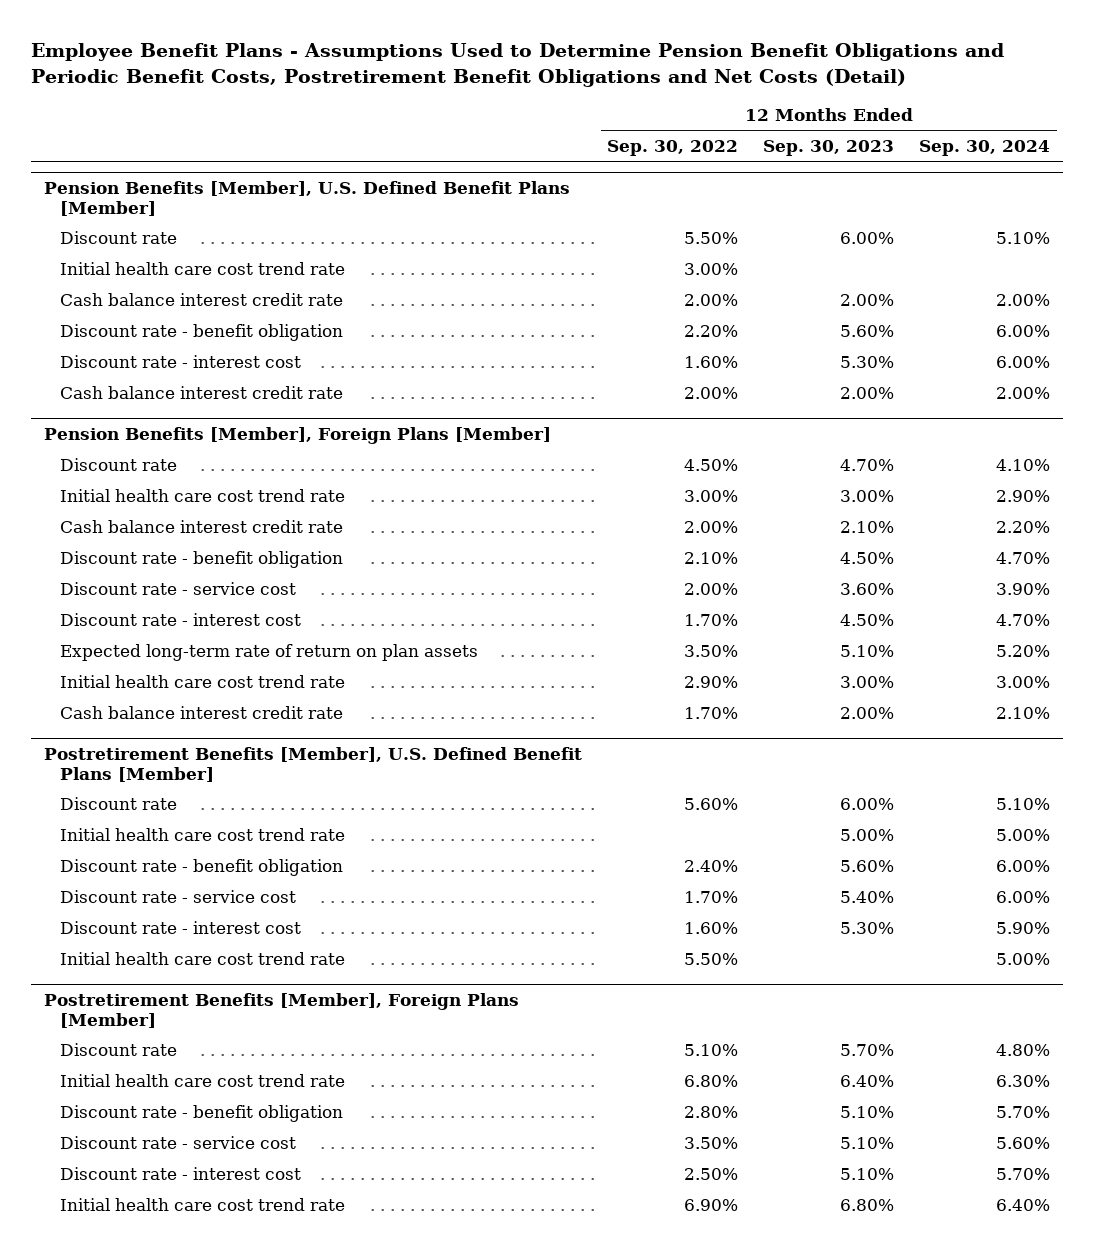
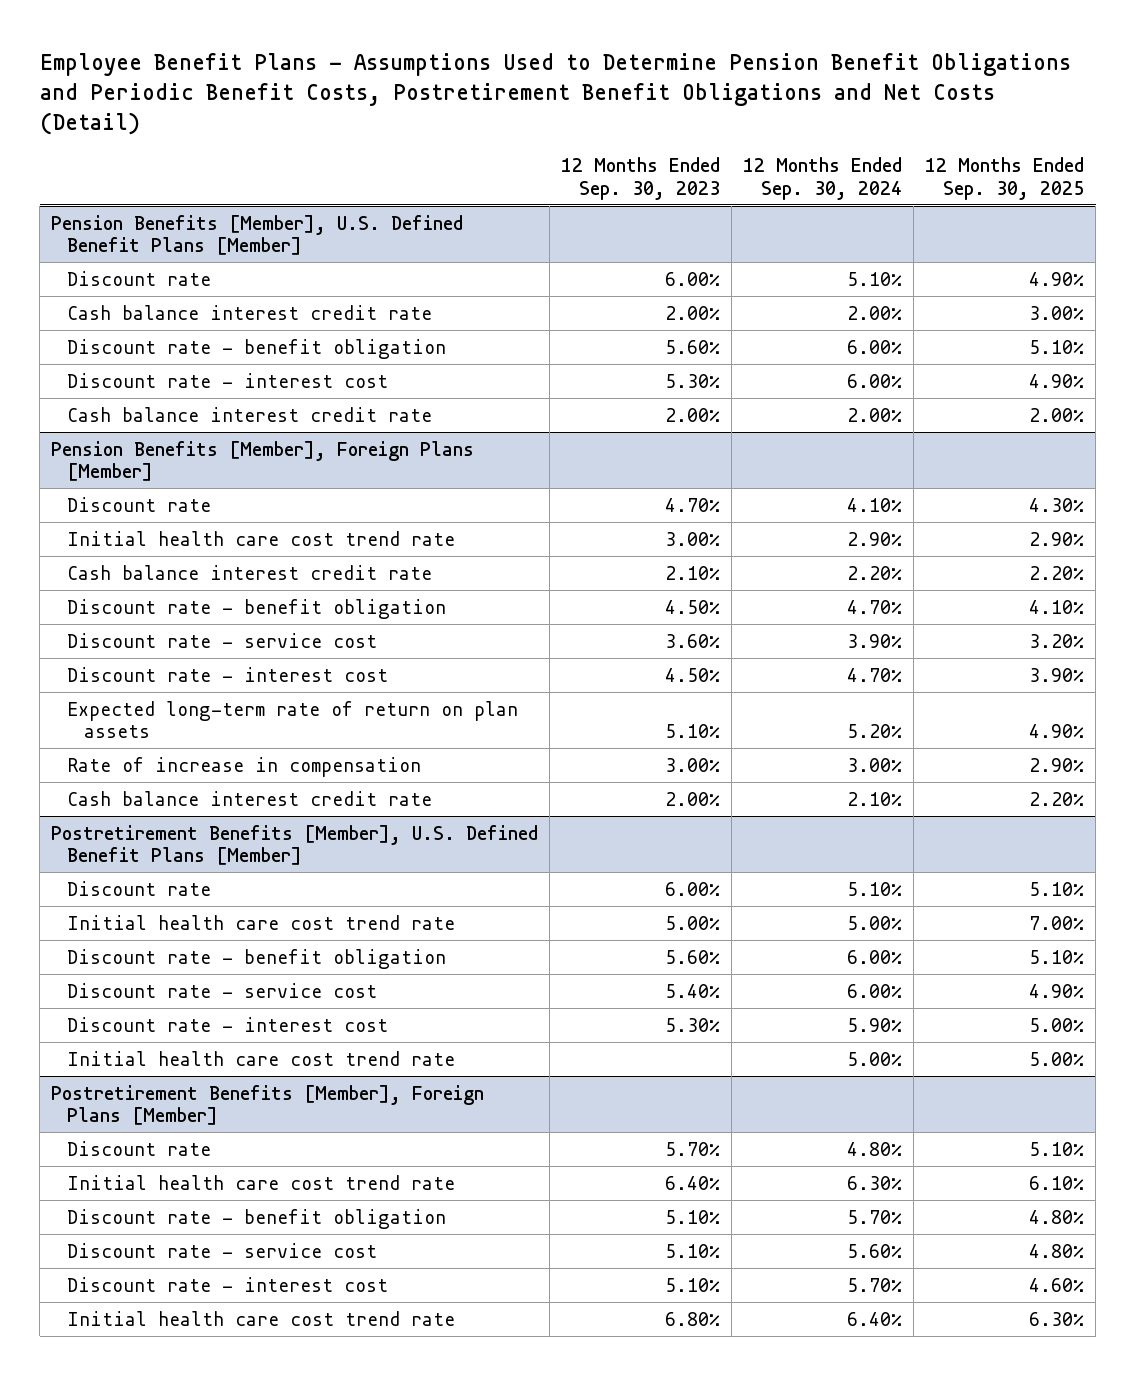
[607,140,739,157] Sep. 30, 2022 -> none
none -> [925,157,1085,200] 12 Months Ended Sep. 30, 2025
[60,262,346,276] Initial health care cost trend rate -> none
[60,675,346,689] Initial health care cost trend rate -> [67,756,422,777] Rate of increase in compensation

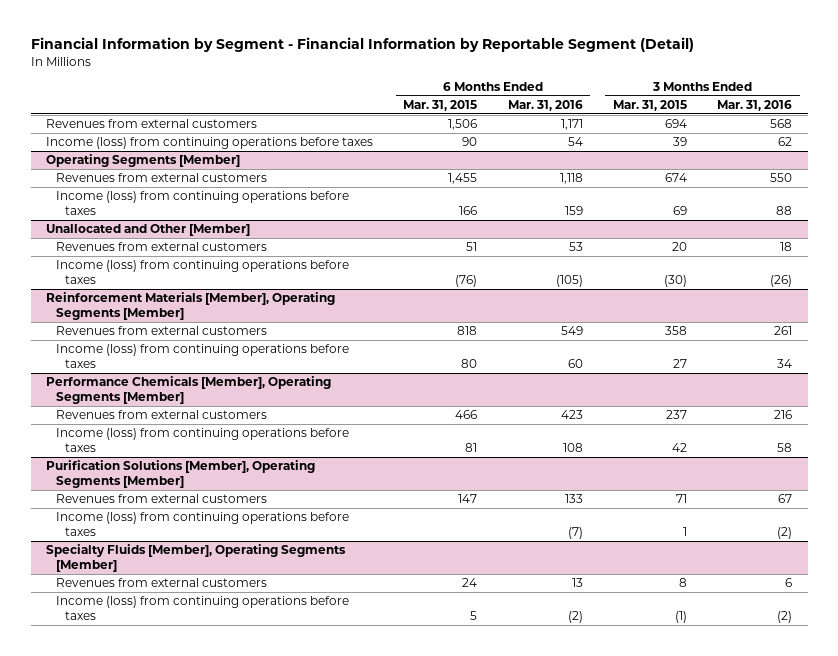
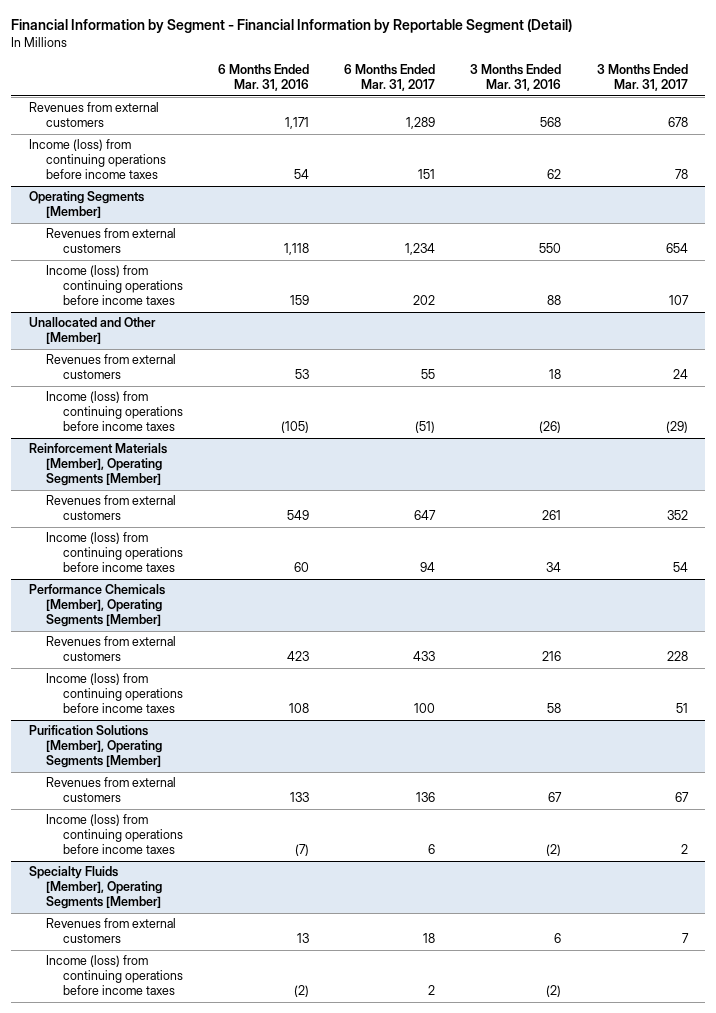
[403,100,478,112] Mar. 31, 2015 -> none
[612,100,687,112] Mar. 31, 2015 -> none
none -> [344,64,436,92] 6 Months Ended Mar. 31, 2017
none -> [596,64,688,92] 3 Months Ended Mar. 31, 2017
[45,137,373,150] Income (loss) from continuing operations before taxes -> [28,139,166,180] Income (loss) from continuing operations before income taxes
[55,191,349,215] Income (loss) from continuing operations before taxes -> [45,265,183,306] Income (loss) from continuing operations before income taxes
[55,260,349,284] Income (loss) from continuing operations before taxes -> [45,391,183,432] Income (loss) from continuing operations before income taxes
[55,344,349,368] Income (loss) from continuing operations before taxes -> [45,532,183,573] Income (loss) from continuing operations before income taxes
[55,428,349,452] Income (loss) from continuing operations before taxes -> [45,673,183,714] Income (loss) from continuing operations before income taxes
[55,512,349,536] Income (loss) from continuing operations before taxes -> [45,814,183,855] Income (loss) from continuing operations before income taxes
[55,596,349,620] Income (loss) from continuing operations before taxes -> [45,955,183,996] Income (loss) from continuing operations before income taxes

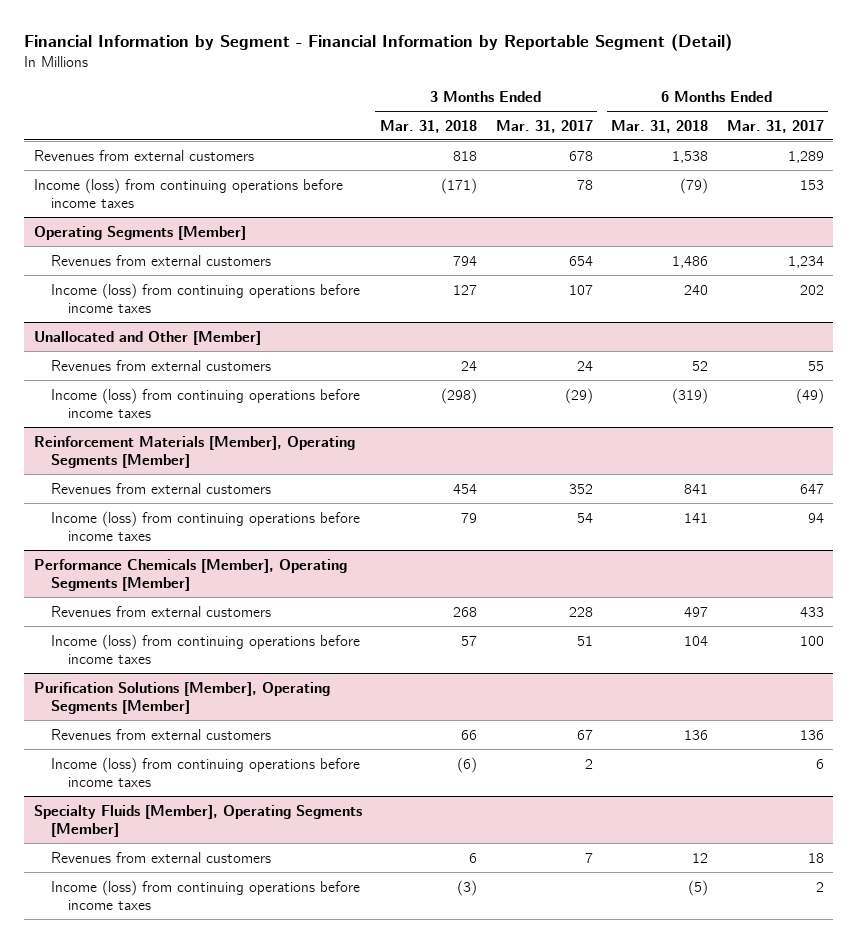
[217,64,309,92] 6 Months Ended Mar. 31, 2016 -> none
[470,64,562,92] 3 Months Ended Mar. 31, 2016 -> none
none -> [380,119,478,133] Mar. 31, 2018
none -> [611,119,709,133] Mar. 31, 2018
[418,169,436,180] 151 -> [799,179,824,190] 153
[415,421,436,434] (51) -> [795,387,824,404] (49)

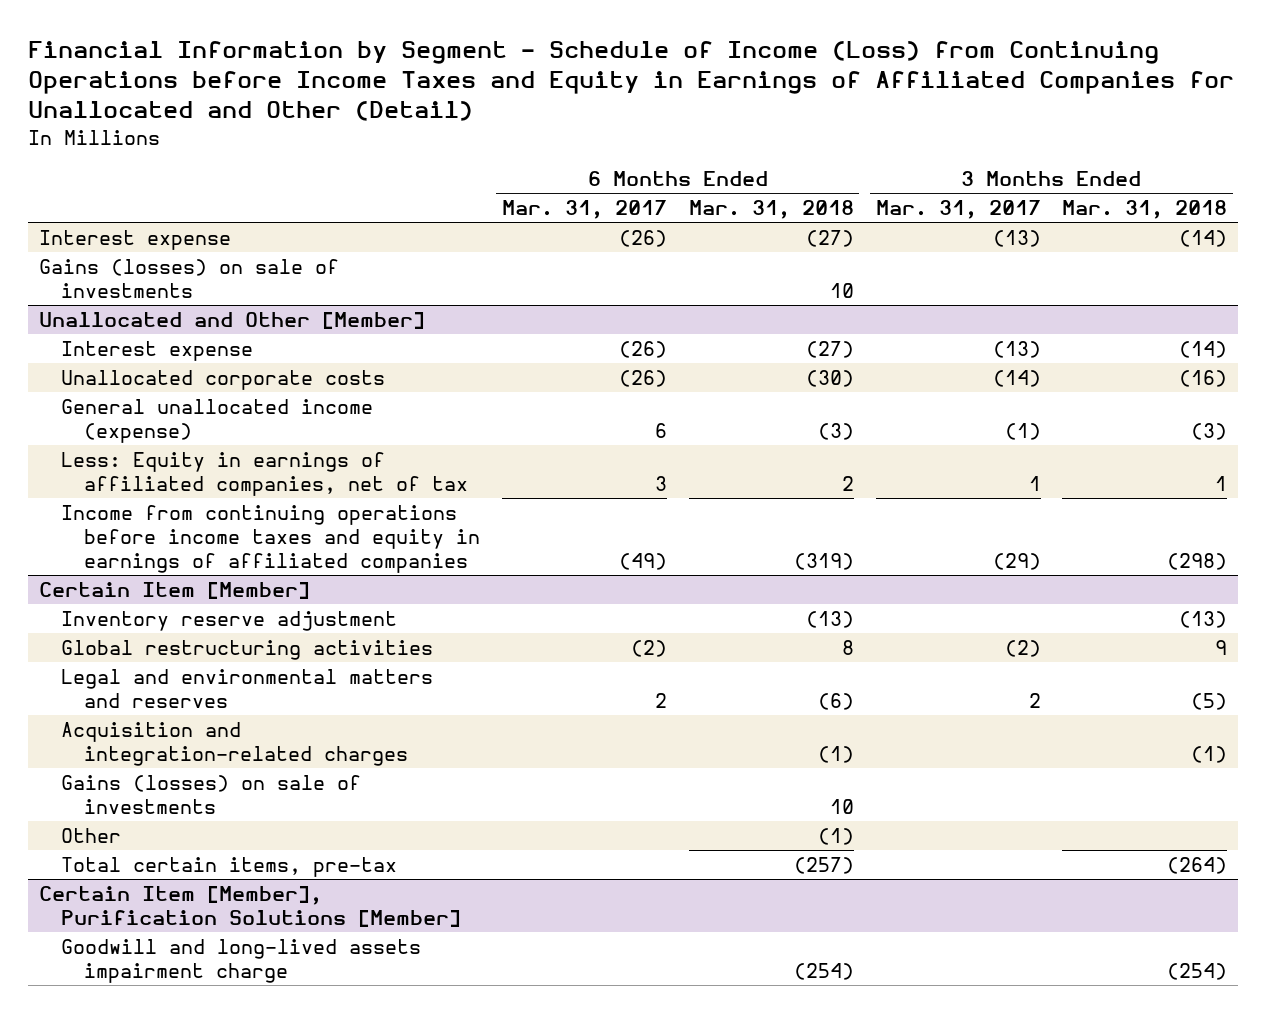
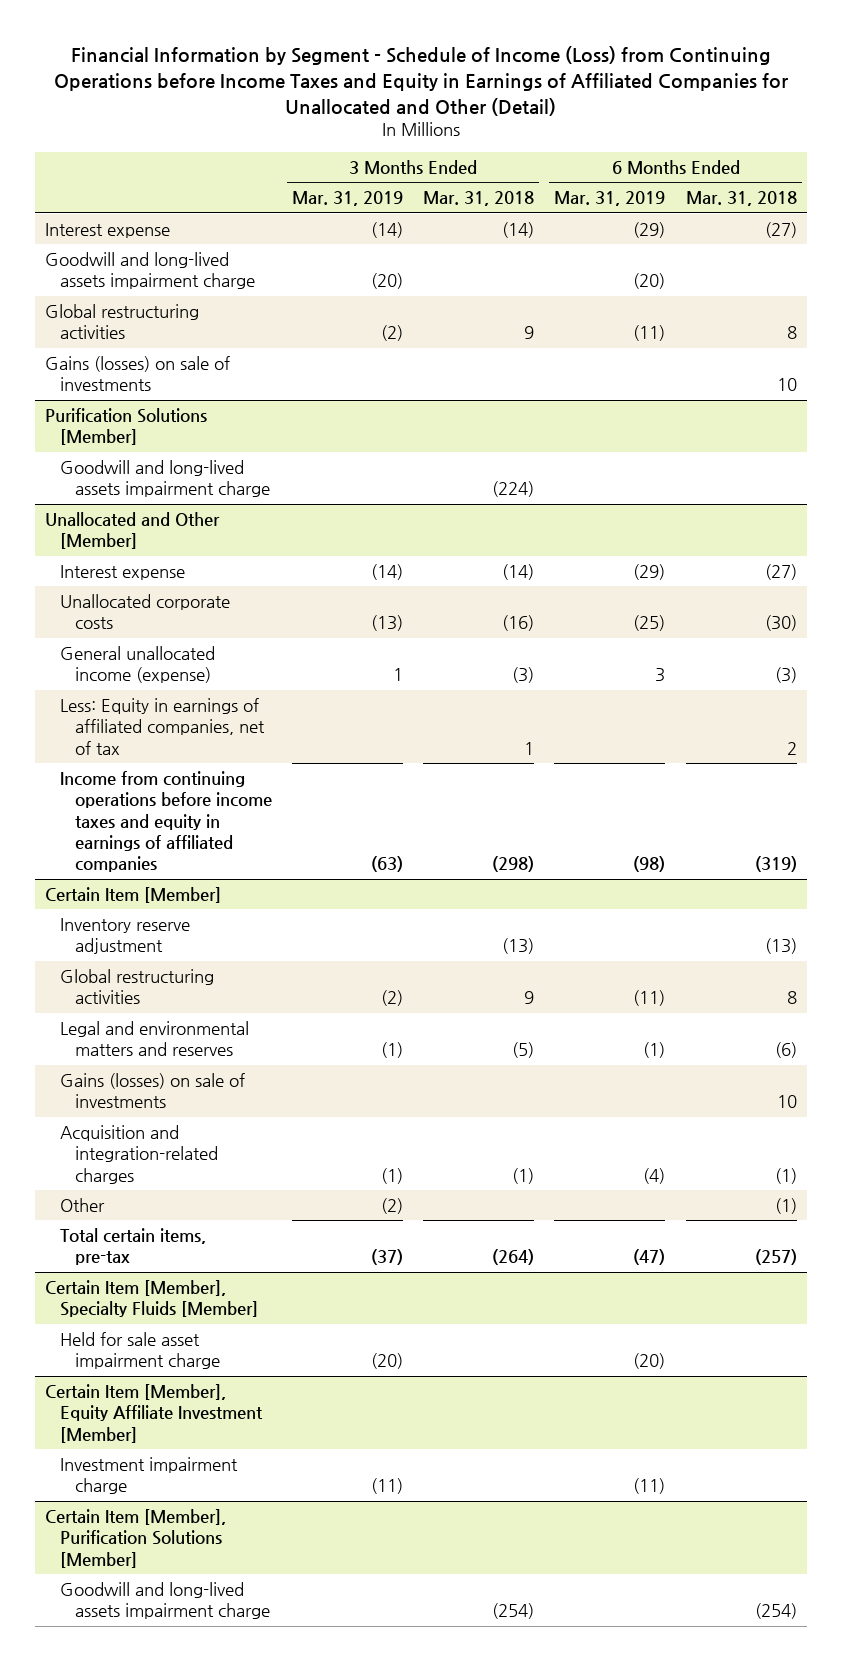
[501,200,667,220] Mar. 31, 2017 -> none
[875,200,1041,220] Mar. 31, 2017 -> none
none -> [292,191,404,207] Mar. 31, 2019
none -> [554,191,666,207] Mar. 31, 2019
none -> [45,251,256,290] Goodwill and long-lived assets impairment charge
none -> [45,303,200,340] Global restructuring activities
none -> [45,407,208,446] Purification Solutions [Member]
none -> [60,459,271,498] Goodwill and long-lived assets impairment charge
[61,721,409,766] Acquisition and integration-related charges -> [60,1124,219,1184] Acquisition and integration-related charges
none -> [45,1279,259,1318] Certain Item [Member], Specialty Fluids [Member]
none -> [60,1331,221,1370] Held for sale asset impairment charge
none -> [45,1383,264,1443] Certain Item [Member], Equity Affiliate Investment [Member]
none -> [60,1456,239,1495] Investment impairment charge

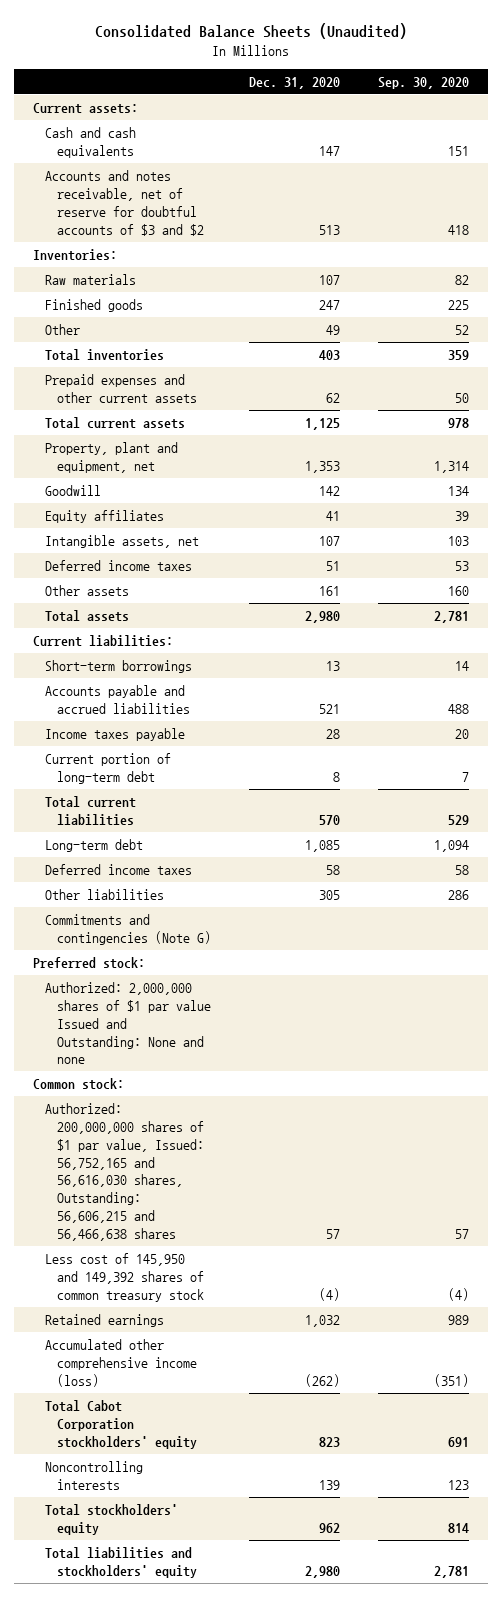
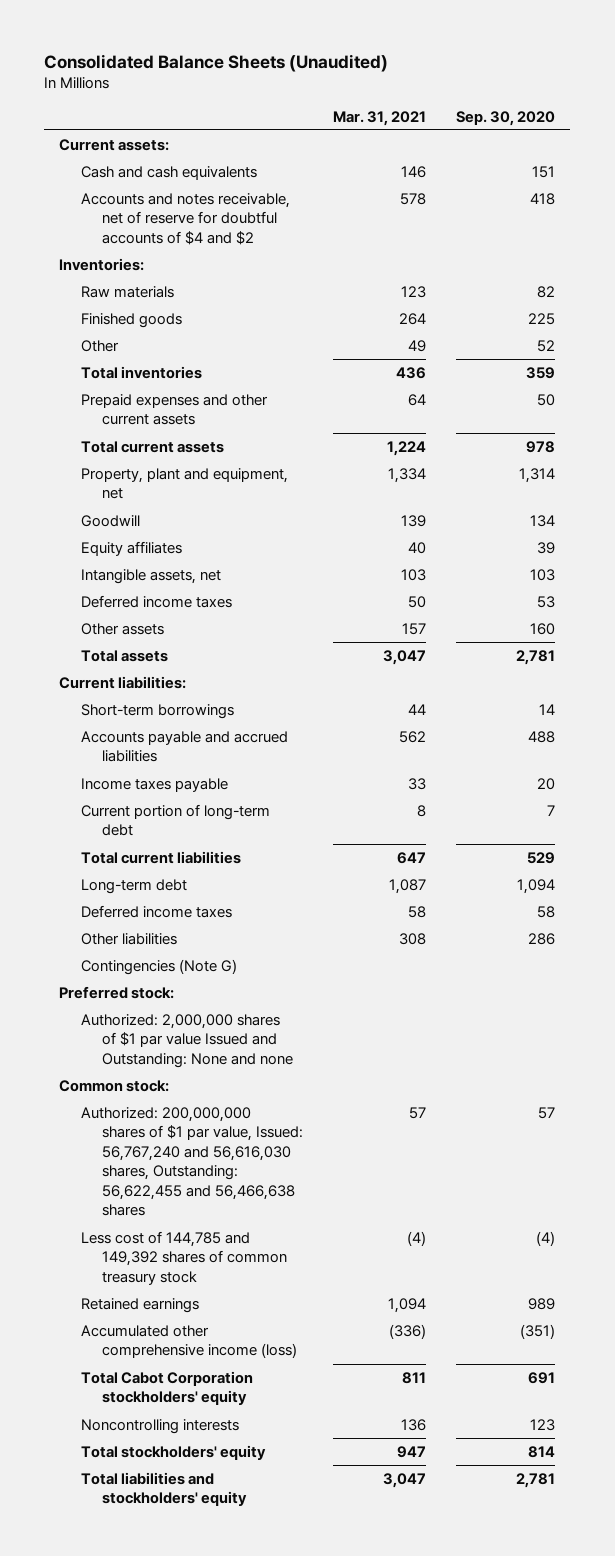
[249,76,341,89] Dec. 31, 2020 -> none
none -> [333,110,427,126] Mar. 31, 2021
[45,169,205,236] Accounts and notes receivable, net of reserve for doubtful accounts of $3 and $2 -> [80,192,290,245] Accounts and notes receivable, net of reserve for doubtful accounts of $4 and $2
[45,913,212,945] Commitments and contingencies (Note G) -> [80,958,237,975] Contingencies (Note G)
[45,1102,205,1241] Authorized: 200,000,000 shares of $1 par value, Issued: 56,752,165 and 56,616,030 shares, Outstanding: 56,606,215 and 56,466,638 shares -> [80,1106,304,1217] Authorized: 200,000,000 shares of $1 par value, Issued: 56,767,240 and 56,616,030 shares, Outstanding: 56,622,455 and 56,466,638 shares
[45,1252,205,1302] Less cost of 145,950 and 149,392 shares of common treasury stock -> [80,1230,288,1285] Less cost of 144,785 and 149,392 shares of common treasury stock

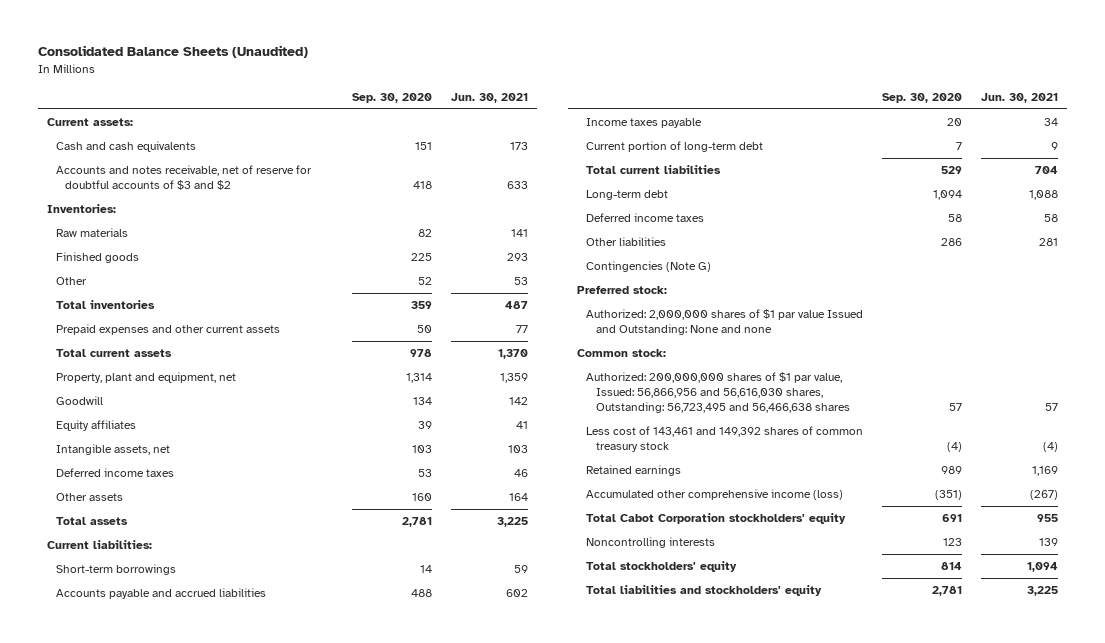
[333,110,427,126] Mar. 31, 2021 -> none
none -> [450,93,528,104] Jun. 30, 2021
[80,192,290,245] Accounts and notes receivable, net of reserve for doubtful accounts of $4 and $2 -> [56,165,313,191] Accounts and notes receivable, net of reserve for doubtful accounts of $3 and $2
[80,1106,304,1217] Authorized: 200,000,000 shares of $1 par value, Issued: 56,767,240 and 56,616,030 shares, Outstanding: 56,622,455 and 56,466,638 shares -> [586,372,850,414] Authorized: 200,000,000 shares of $1 par value, Issued: 56,866,956 and 56,616,030 shares, Outstanding: 56,723,495 and 56,466,638 shares
[80,1230,288,1285] Less cost of 144,785 and 149,392 shares of common treasury stock -> [586,426,864,453] Less cost of 143,461 and 149,392 shares of common treasury stock

